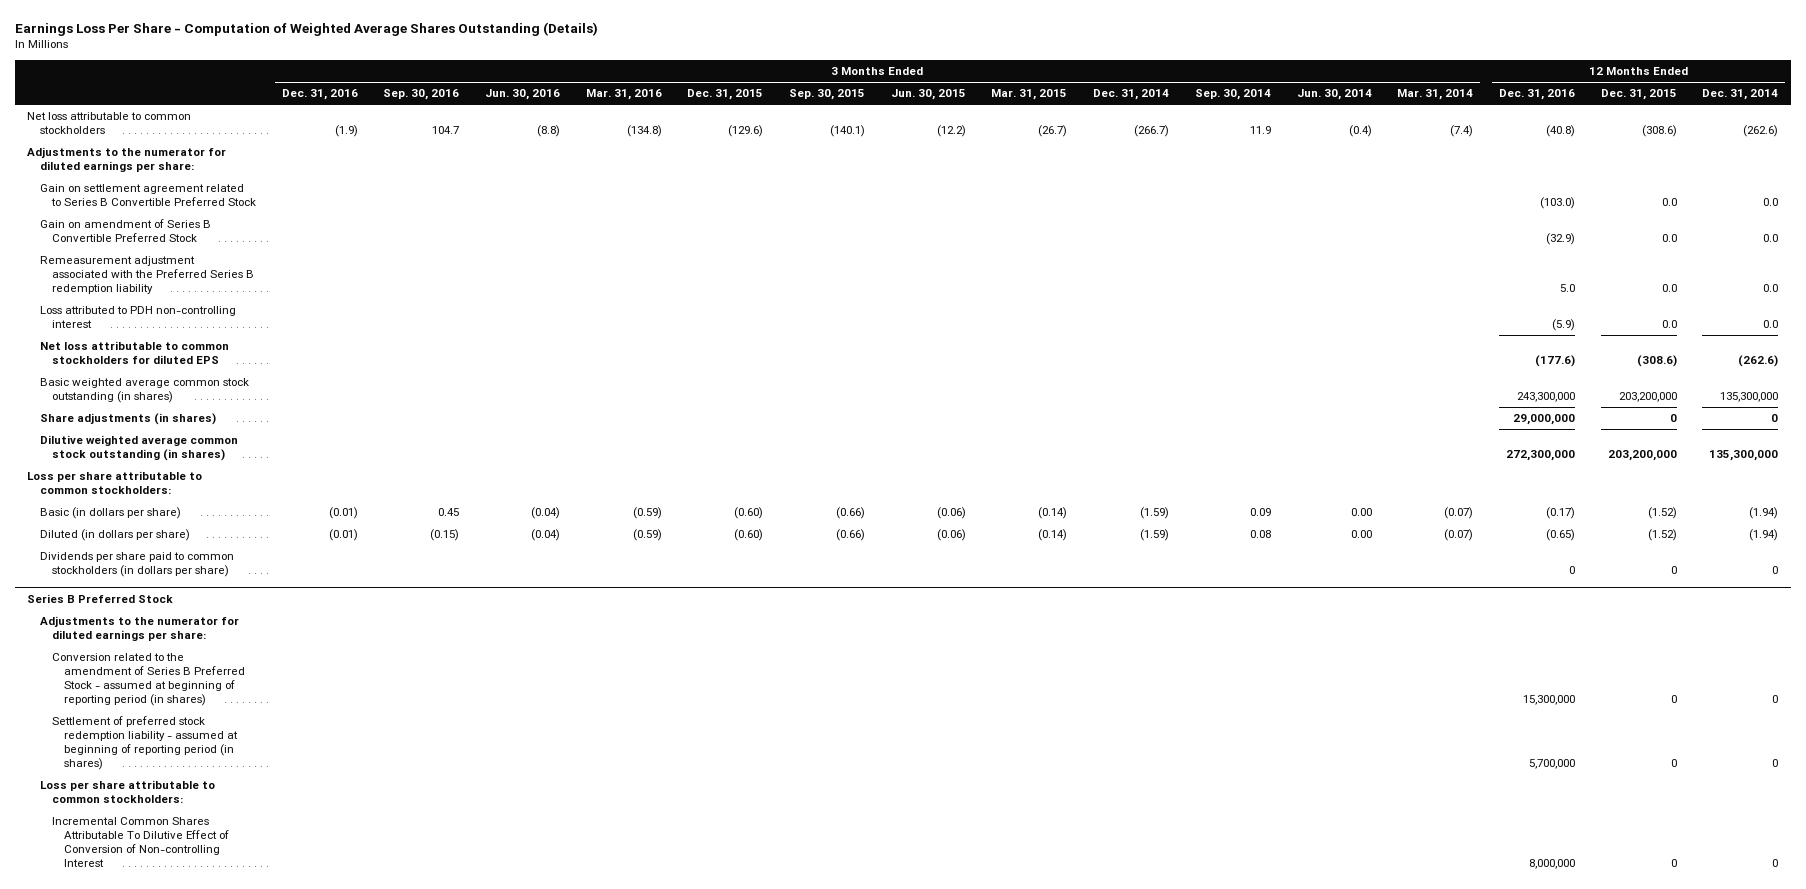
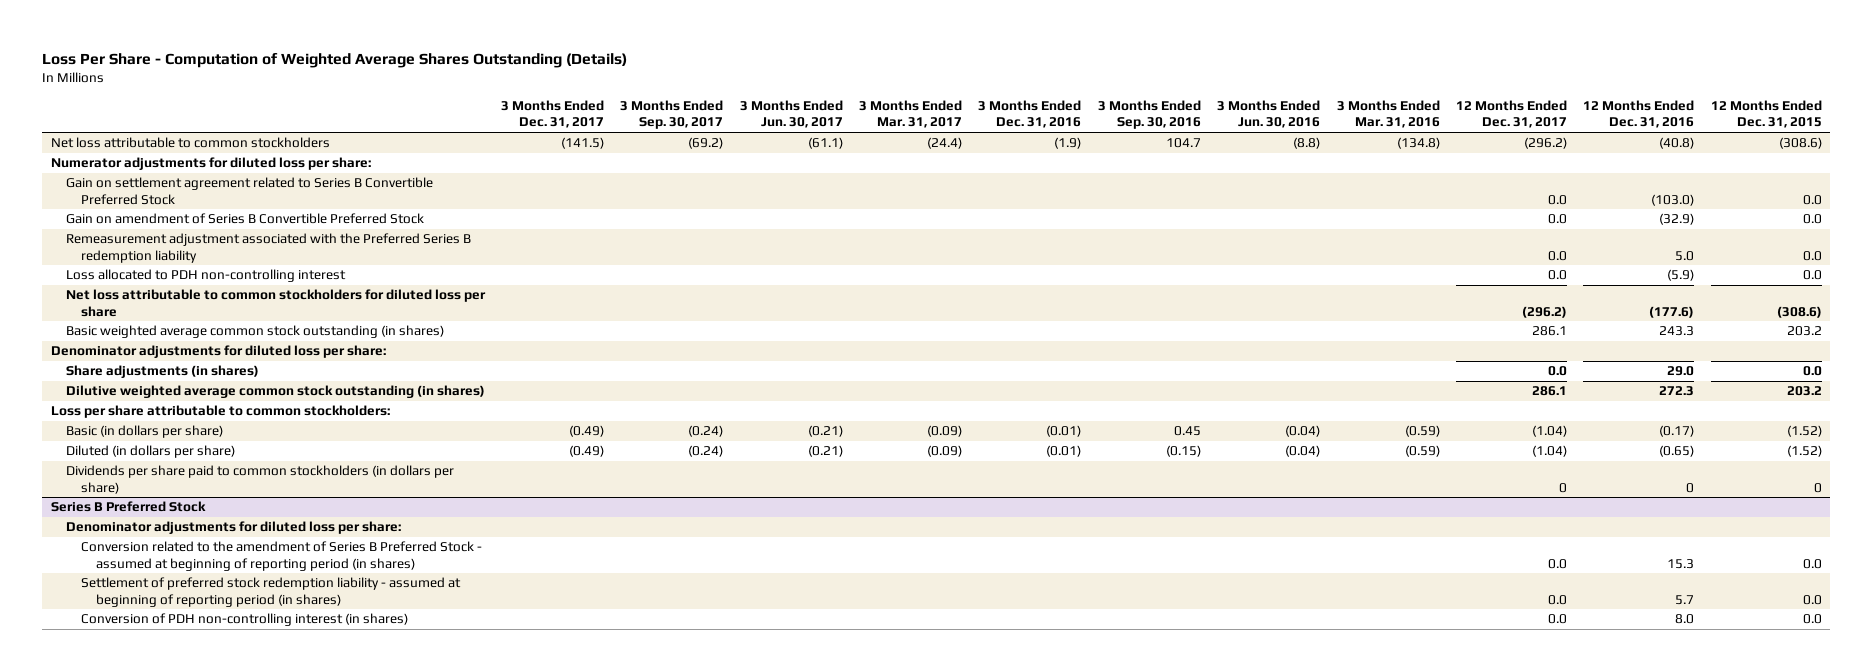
[14,21,598,36] Earnings Loss Per Share - Computation of Weighted Average Shares Outstanding (Details) -> [42,52,628,68] Loss Per Share - Computation of Weighted Average Shares Outstanding (Details)
[687,89,764,101] Dec. 31, 2015 -> none
[789,89,866,101] Sep. 30, 2015 -> none
[890,89,966,101] Jun. 30, 2015 -> none
[991,89,1068,101] Mar. 31, 2015 -> none
[1093,89,1170,101] Dec. 31, 2014 -> none
[1194,89,1271,101] Sep. 30, 2014 -> none
[1296,89,1372,101] Jun. 30, 2014 -> none
[1397,89,1474,101] Mar. 31, 2014 -> none
[1702,89,1779,101] Dec. 31, 2014 -> none
none -> [501,100,605,129] 3 Months Ended Dec. 31, 2017
none -> [620,100,724,130] 3 Months Ended Sep. 30, 2017
none -> [739,100,843,129] 3 Months Ended Jun. 30, 2017
none -> [859,100,963,129] 3 Months Ended Mar. 31, 2017
none -> [1455,100,1567,129] 12 Months Ended Dec. 31, 2017
[27,147,227,173] Adjustments to the numerator for diluted earnings per share: -> [50,157,371,171] Numerator adjustments for diluted loss per share:
[39,306,236,329] Loss attributed to PDH non-controlling interest -> [65,269,346,283] Loss allocated to PDH non-controlling interest
[39,341,229,365] Net loss attributable to common stockholders for diluted EPS -> [65,289,486,317] Net loss attributable to common stockholders for diluted loss per share
[1516,392,1575,403] 243,300,000 -> [1659,326,1695,337] 243.3
[1618,392,1677,403] 203,200,000 -> [1786,326,1822,337] 203.2
none -> [50,345,386,359] Denominator adjustments for diluted loss per share:
[1512,414,1575,426] 29,000,000 -> [1667,366,1695,377] 29.0
[1669,414,1677,423] 0 -> [1802,366,1822,377] 0.0
[1505,450,1575,462] 272,300,000 -> [1659,386,1695,397] 272.3
[1607,450,1677,462] 203,200,000 -> [1786,386,1822,397] 203.2
[39,616,239,642] Adjustments to the numerator for diluted earnings per share: -> none
[39,780,215,804] Loss per share attributable to common stockholders: -> none
none -> [65,521,401,535] Denominator adjustments for diluted loss per share:
[1522,694,1575,705] 15,300,000 -> [1667,558,1695,569] 15.3
[1670,694,1677,703] 0 -> [1802,558,1822,569] 0.0
[1528,758,1575,769] 5,700,000 -> [1675,594,1695,605] 5.7
[1670,758,1677,767] 0 -> [1802,594,1822,605] 0.0
[52,817,230,867] Incremental Common Shares Attributable To Dilutive Effect of Conversion of Non-controlling Interest -> [80,613,408,627] Conversion of PDH non-controlling interest (in shares)
[1528,858,1575,869] 8,000,000 -> [1675,614,1695,625] 8.0
[1670,858,1677,867] 0 -> [1802,614,1822,625] 0.0

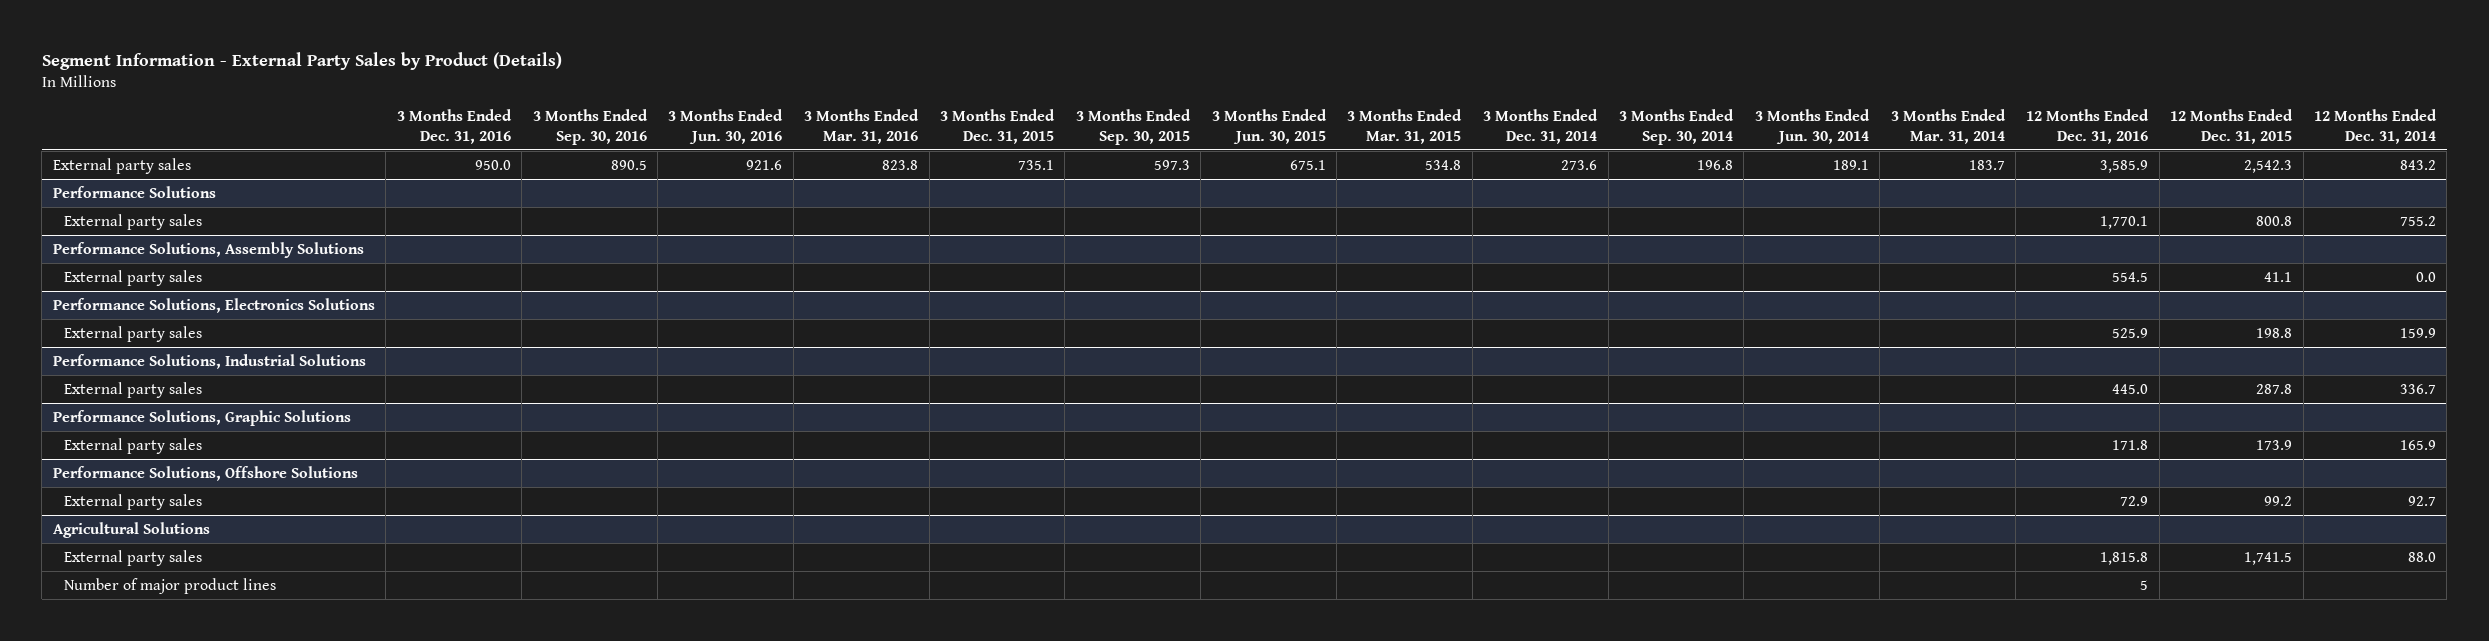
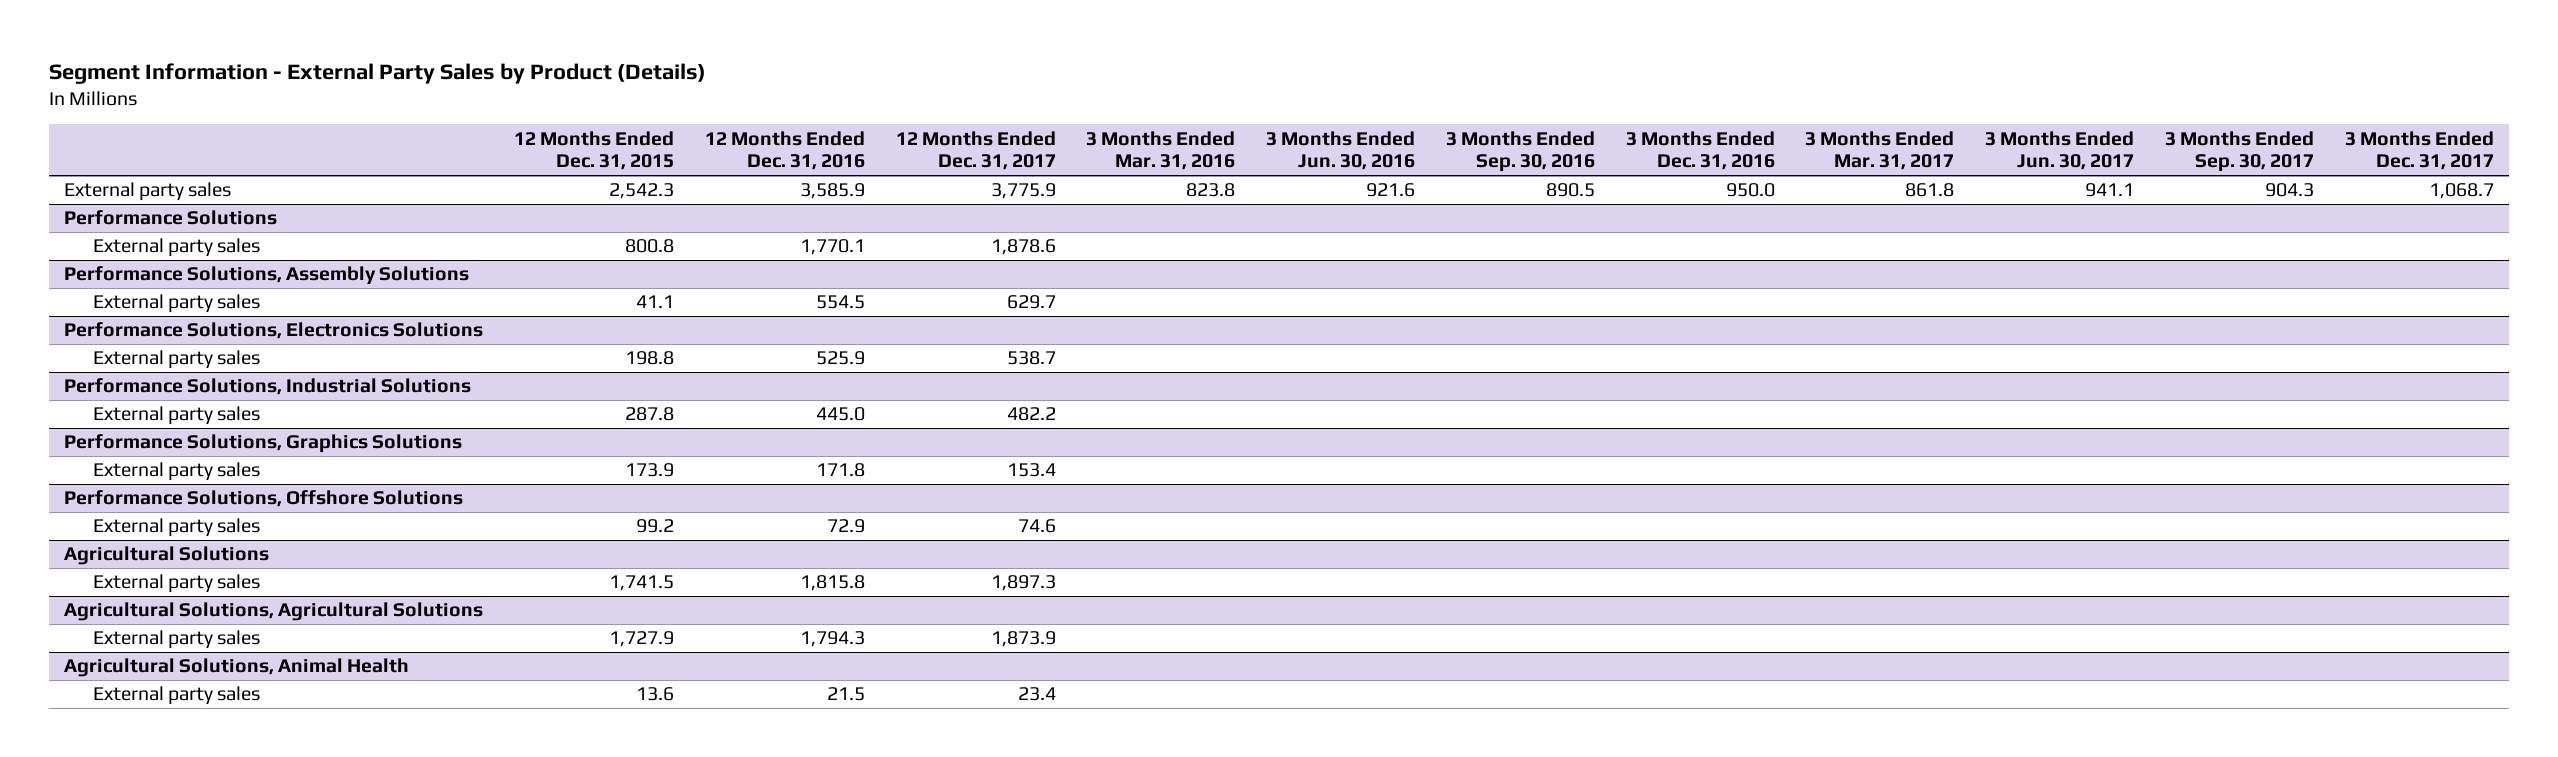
[939,108,1055,144] 3 Months Ended Dec. 31, 2015 -> none
[1075,108,1191,145] 3 Months Ended Sep. 30, 2015 -> none
[1211,108,1327,144] 3 Months Ended Jun. 30, 2015 -> none
[1347,108,1463,144] 3 Months Ended Mar. 31, 2015 -> none
[1483,108,1599,144] 3 Months Ended Dec. 31, 2014 -> none
[1618,108,1734,145] 3 Months Ended Sep. 30, 2014 -> none
[1754,108,1870,144] 3 Months Ended Jun. 30, 2014 -> none
[1890,108,2006,144] 3 Months Ended Mar. 31, 2014 -> none
[2314,108,2438,144] 12 Months Ended Dec. 31, 2014 -> none
none -> [895,130,1056,171] 12 Months Ended Dec. 31, 2017
none -> [1805,130,1955,171] 3 Months Ended Mar. 31, 2017
none -> [1985,130,2135,171] 3 Months Ended Jun. 30, 2017
none -> [2164,130,2314,173] 3 Months Ended Sep. 30, 2017
none -> [2344,130,2494,171] 3 Months Ended Dec. 31, 2017
[52,409,351,426] Performance Solutions, Graphic Solutions -> [64,434,463,454] Performance Solutions, Graphics Solutions
[63,577,276,594] Number of major product lines -> none
none -> [64,602,484,622] Agricultural Solutions, Agricultural Solutions
none -> [92,630,260,650] External party sales
none -> [64,658,410,678] Agricultural Solutions, Animal Health
none -> [92,686,260,706] External party sales

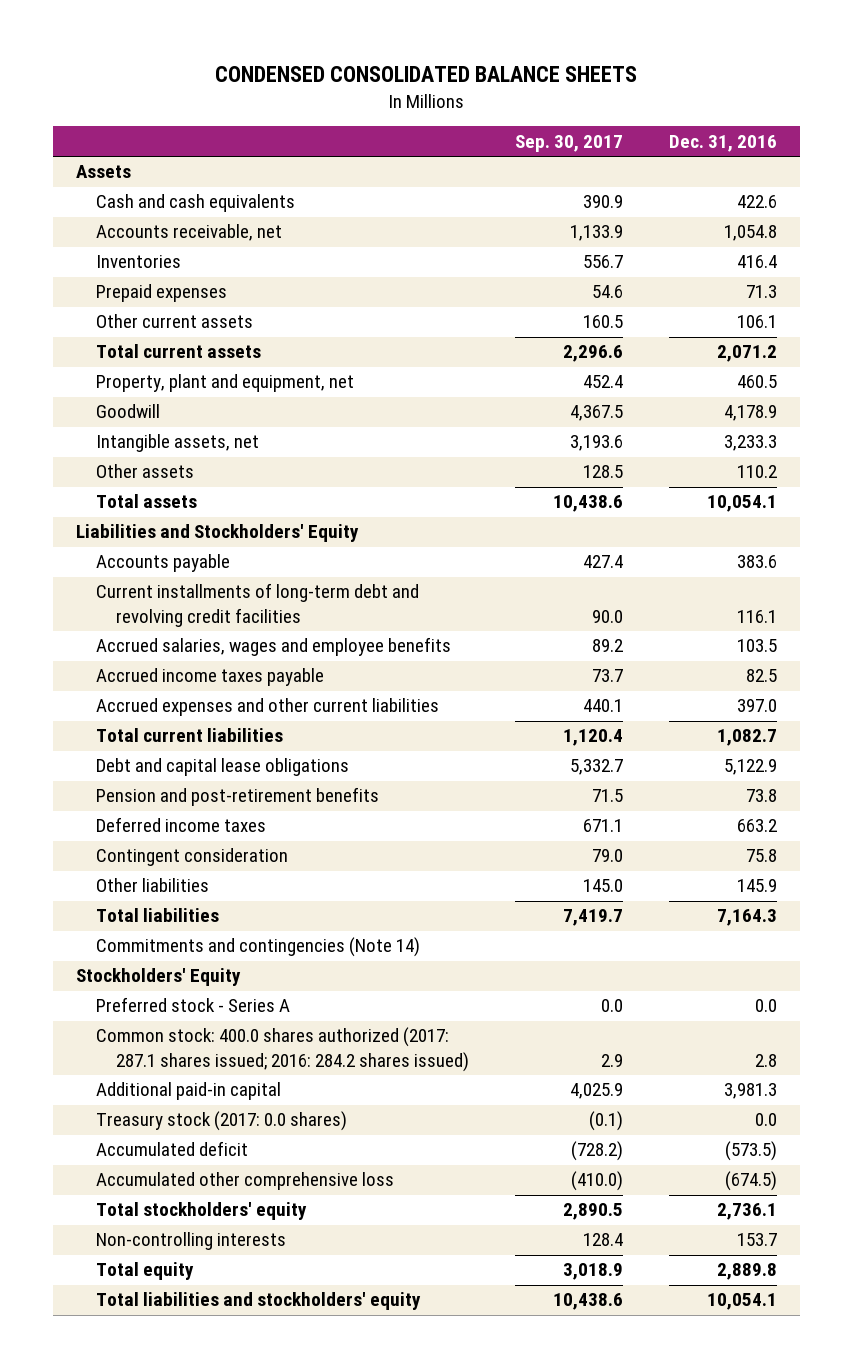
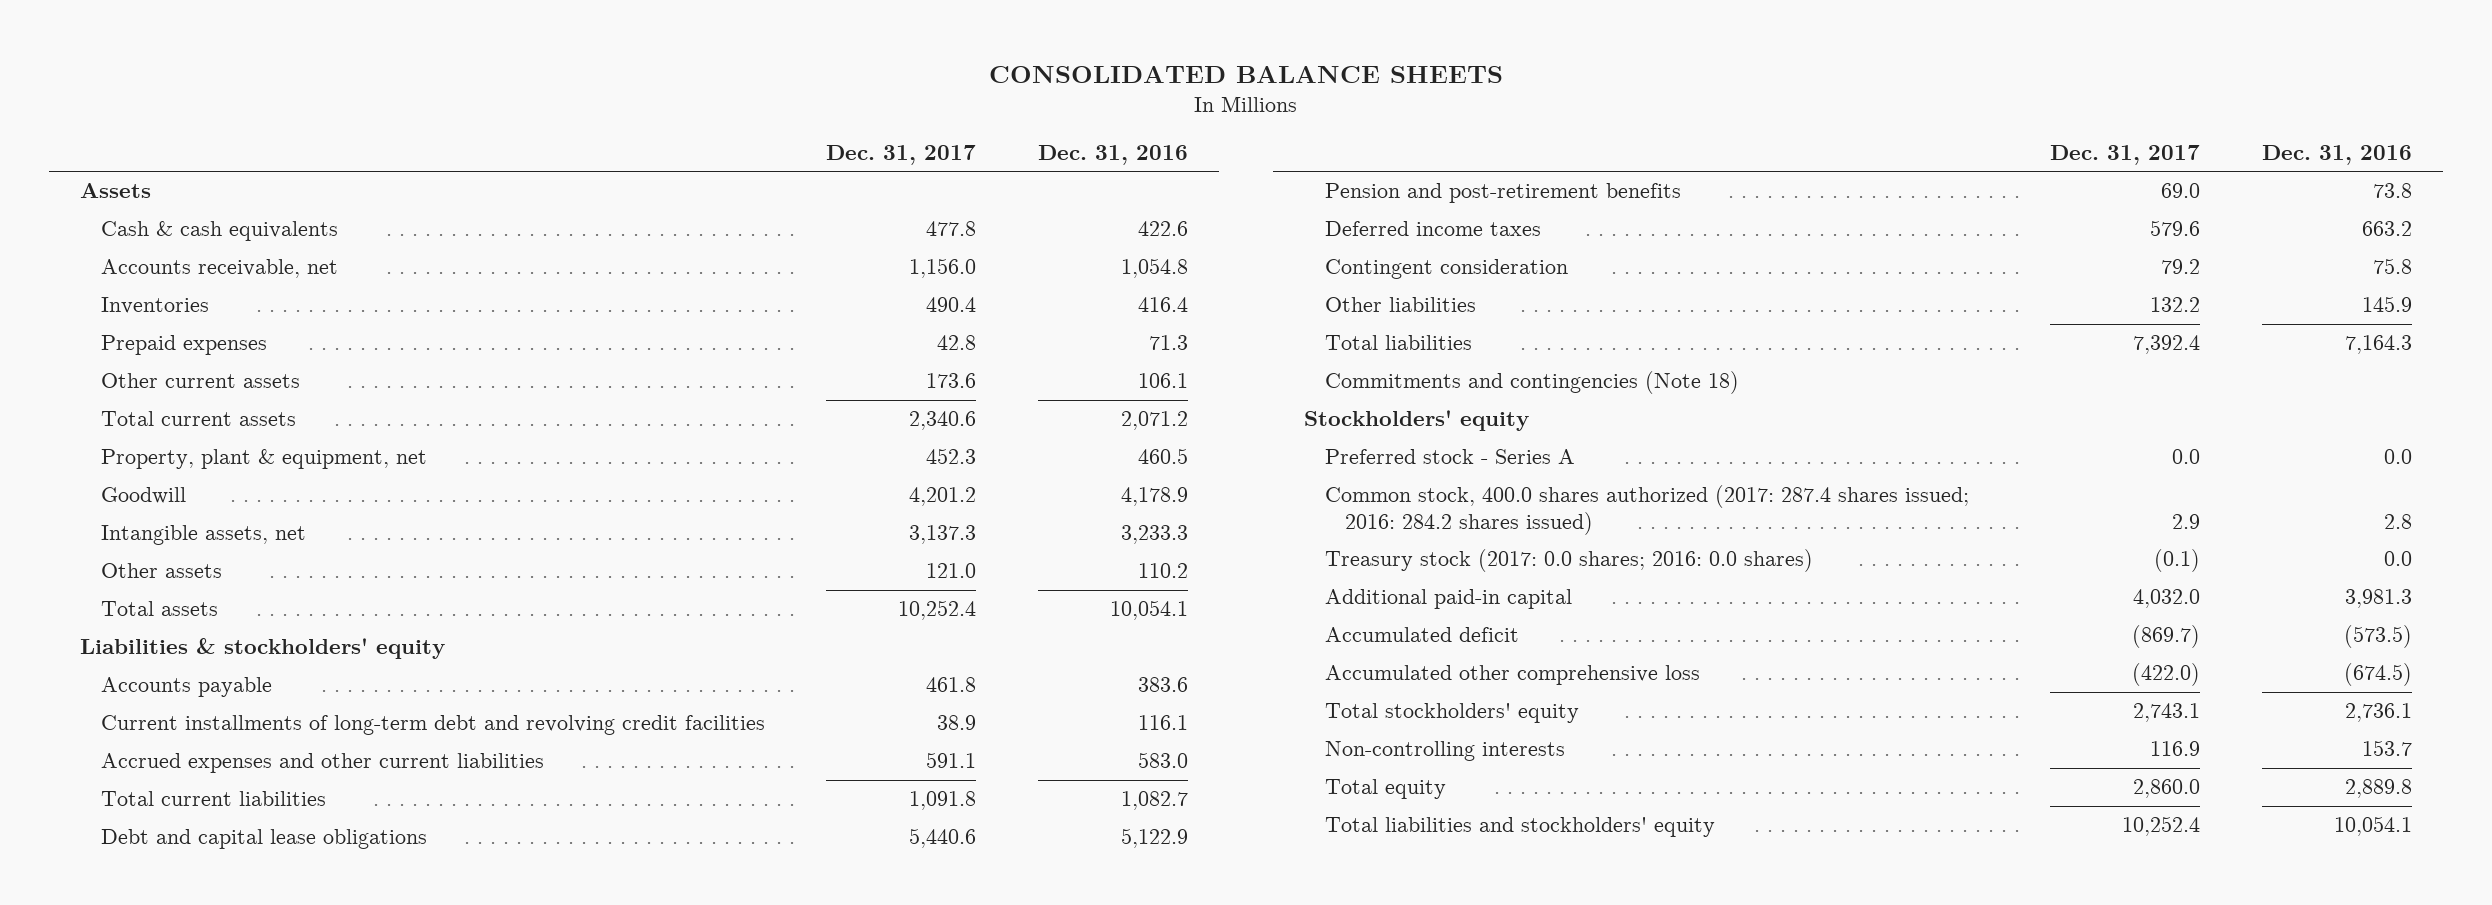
[215,66,638,83] CONDENSED CONSOLIDATED BALANCE SHEETS -> [988,65,1503,83] CONSOLIDATED BALANCE SHEETS
[514,134,623,152] Sep. 30, 2017 -> none
none -> [826,144,977,165] Dec. 31, 2017
[95,194,295,213] Cash and cash equivalents -> [100,221,338,242] Cash & cash equivalents
[95,374,354,393] Property, plant and equipment, net -> [100,449,427,470] Property, plant & equipment, net
[75,524,359,543] Liabilities and Stockholders' Equity -> [79,638,445,660] Liabilities & stockholders' equity
[95,637,451,657] Accrued salaries, wages and employee benefits -> none
[95,668,324,687] Accrued income taxes payable -> none
[737,699,778,713] 397.0 -> [1137,752,1188,769] 583.0
[95,937,420,958] Commitments and contingencies (Note 14) -> [1324,371,1739,395] Commitments and contingencies (Note 18)
[75,968,241,987] Stockholders' Equity -> [1303,410,1529,432] Stockholders' equity
[95,1027,469,1072] Common stock: 400.0 shares authorized (2017: 287.1 shares issued; 2016: 284.2 shares issued) -> [1324,485,1969,535] Common stock, 400.0 shares authorized (2017: 287.4 shares issued; 2016: 284.2 shares issued)
none -> [1324,549,1813,573] Treasury stock (2017: 0.0 shares; 2016: 0.0 shares)
[95,1111,347,1132] Treasury stock (2017: 0.0 shares) -> none

